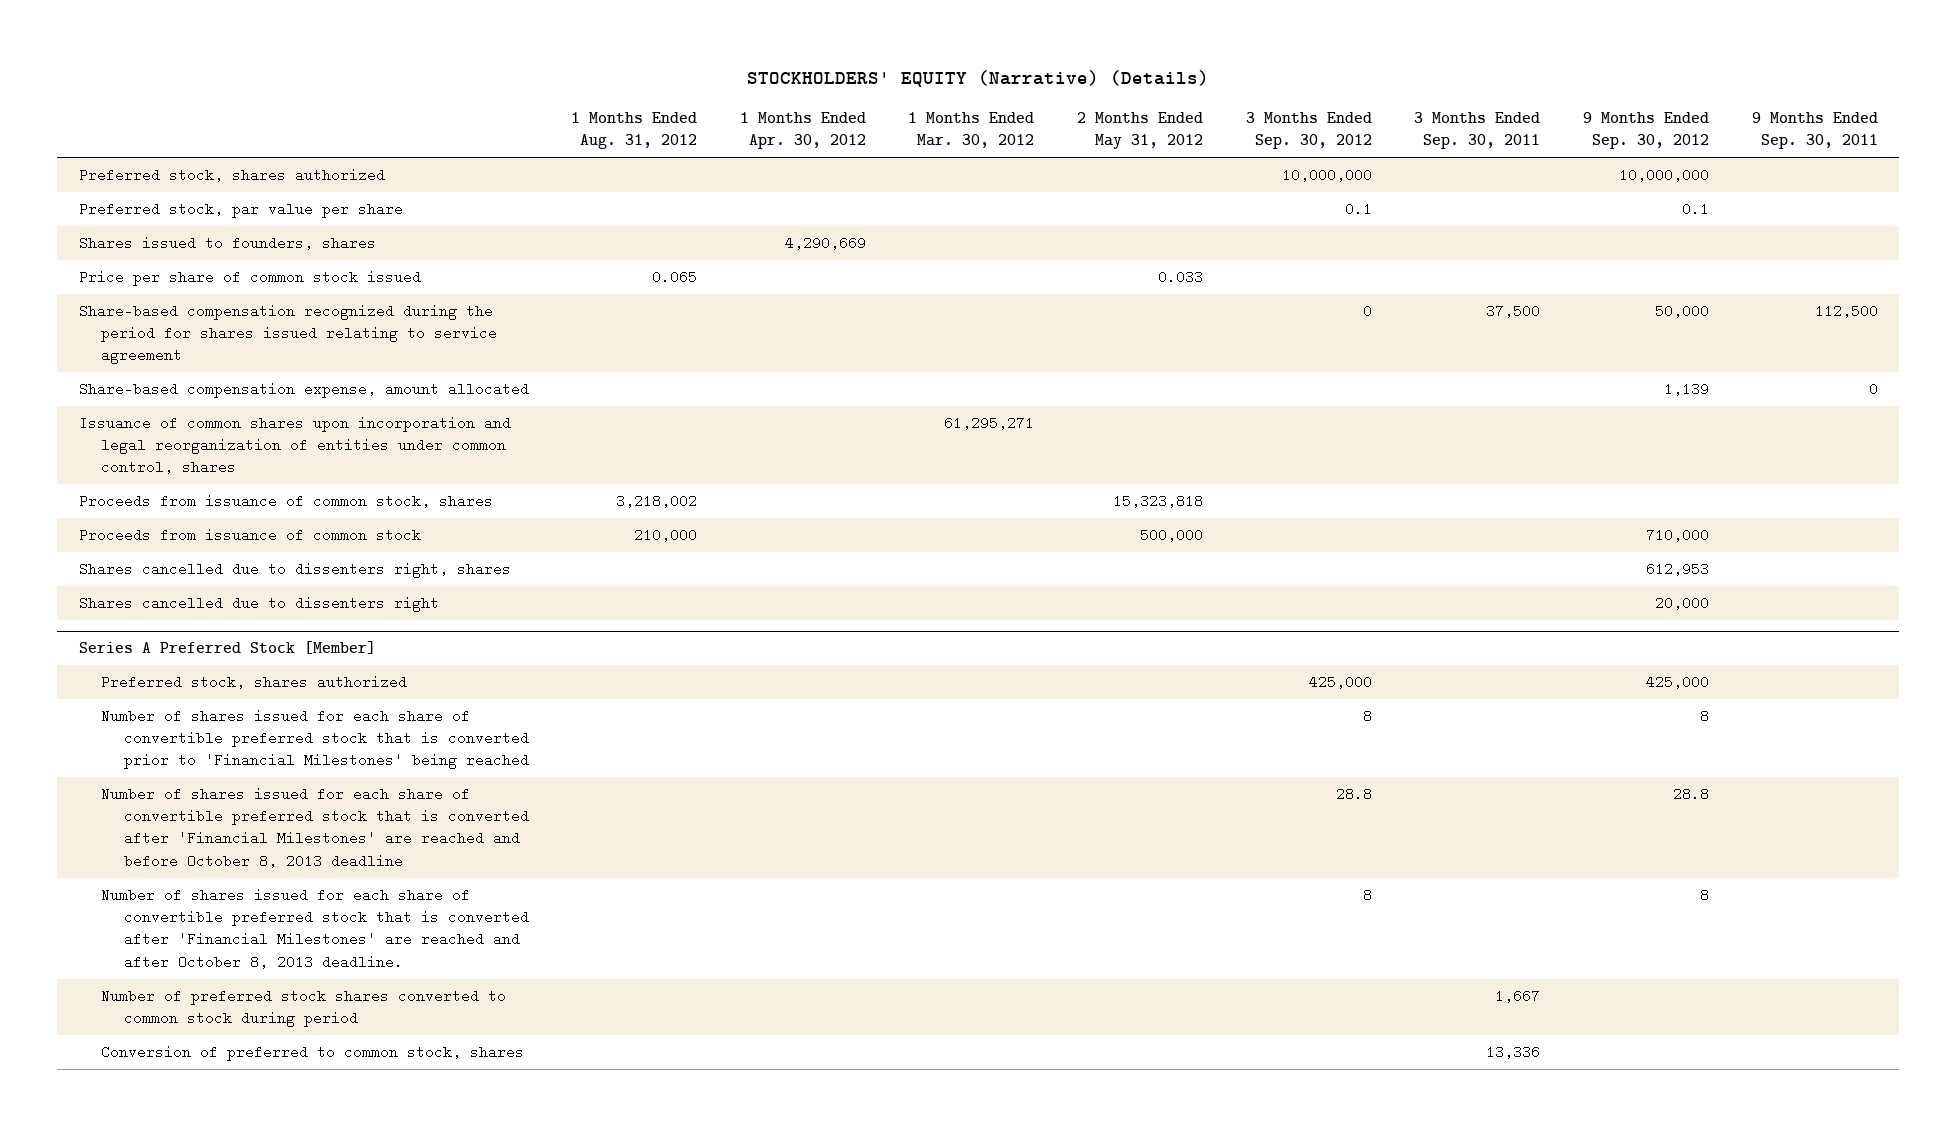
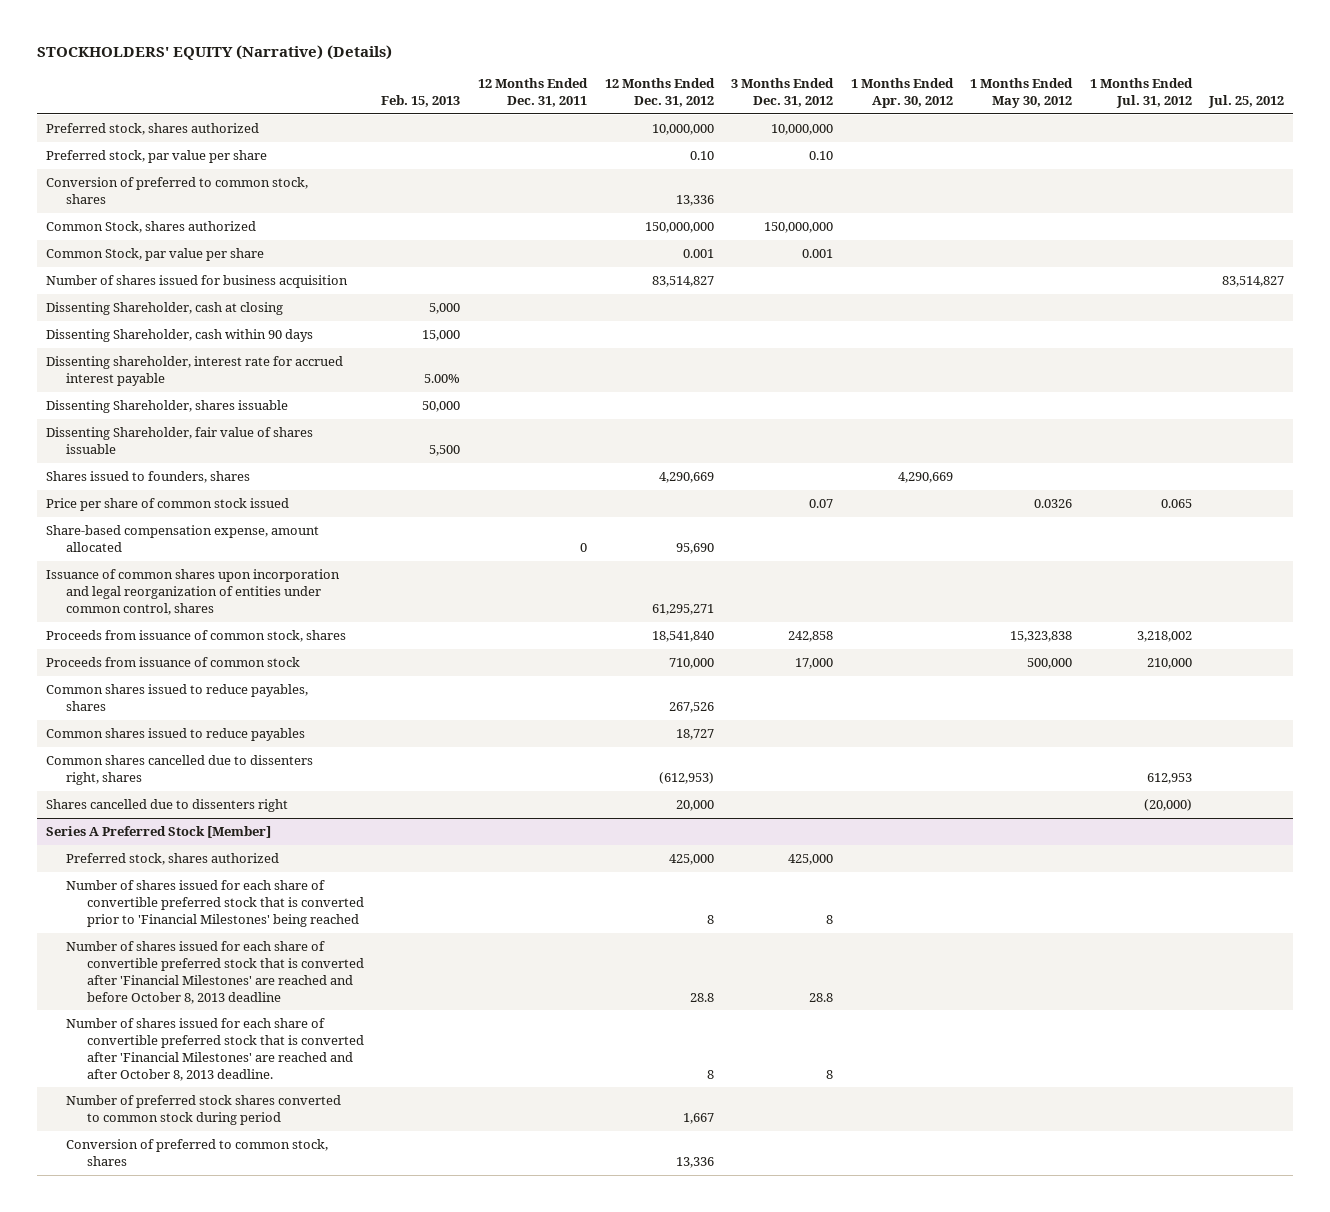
[571,112,698,150] 1 Months Ended Aug. 31, 2012 -> none
[908,112,1035,149] 1 Months Ended Mar. 30, 2012 -> none
[1077,112,1204,150] 2 Months Ended May 31, 2012 -> none
[1245,112,1372,150] 3 Months Ended Sep. 30, 2012 -> none
[1414,112,1541,150] 3 Months Ended Sep. 30, 2011 -> none
[1582,112,1709,150] 9 Months Ended Sep. 30, 2012 -> none
[1751,112,1878,150] 9 Months Ended Sep. 30, 2011 -> none
none -> [381,95,461,108] Feb. 15, 2013
none -> [477,78,588,108] 12 Months Ended Dec. 31, 2011
none -> [604,78,715,108] 12 Months Ended Dec. 31, 2012
none -> [731,78,835,108] 3 Months Ended Dec. 31, 2012
none -> [970,78,1074,109] 1 Months Ended May 30, 2012
none -> [1089,78,1193,109] 1 Months Ended Jul. 31, 2012
none -> [1208,95,1285,109] Jul. 25, 2012
none -> [45,177,308,204] Conversion of preferred to common stock, shares
none -> [45,221,256,234] Common Stock, shares authorized
none -> [45,248,264,262] Common Stock, par value per share
none -> [45,275,348,289] Number of shares issued for business acquisition
none -> [45,302,283,316] Dissenting Shareholder, cash at closing
none -> [45,329,313,343] Dissenting Shareholder, cash within 90 days
none -> [45,356,343,386] Dissenting shareholder, interest rate for accrued interest payable
none -> [45,400,288,414] Dissenting Shareholder, shares issuable
none -> [45,427,313,454] Dissenting Shareholder, fair value of shares issuable
[78,304,498,365] Share-based compensation recognized during the period for shares issued relating to service agreement -> none
none -> [45,684,308,711] Common shares issued to reduce payables, shares
none -> [45,728,305,742] Common shares issued to reduce payables
[78,562,511,579] Shares cancelled due to dissenters right, shares -> [45,755,313,785] Common shares cancelled due to dissenters right, shares

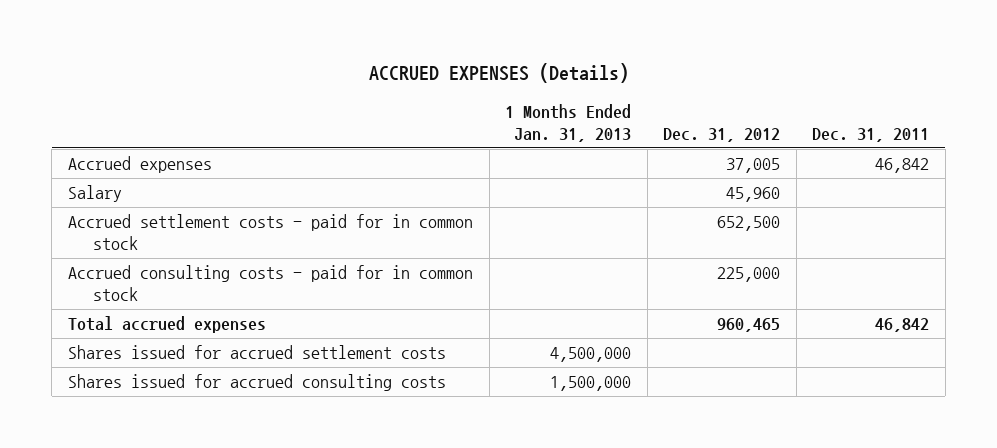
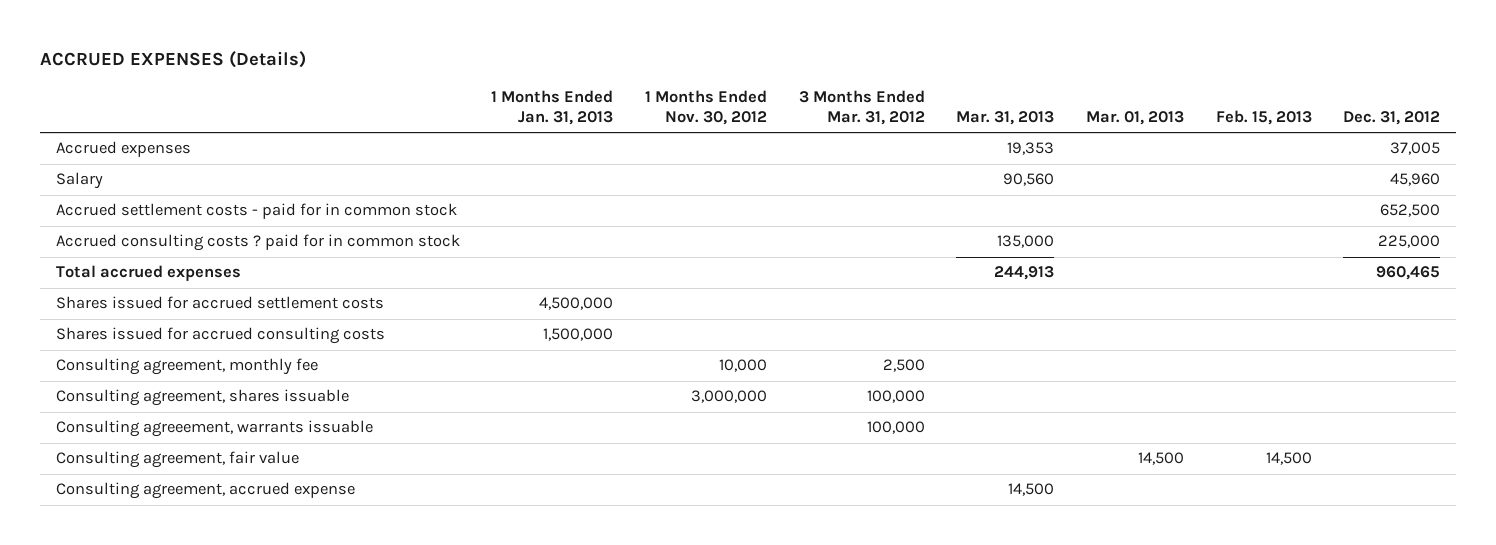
[812,127,930,142] Dec. 31, 2011 -> none
none -> [644,89,767,125] 1 Months Ended Nov. 30, 2012
none -> [798,89,925,125] 3 Months Ended Mar. 31, 2012
none -> [956,110,1055,125] Mar. 31, 2013
none -> [1085,110,1184,125] Mar. 01, 2013
none -> [1215,109,1312,125] Feb. 15, 2013
[67,265,473,302] Accrued consulting costs - paid for in common stock -> [55,234,460,252] Accrued consulting costs ? paid for in common stock
none -> [55,358,318,376] Consulting agreement, monthly fee
none -> [55,389,349,407] Consulting agreement, shares issuable
none -> [55,420,373,438] Consulting agreeement, warrants issuable
none -> [55,451,299,469] Consulting agreement, fair value
none -> [55,482,355,500] Consulting agreement, accrued expense

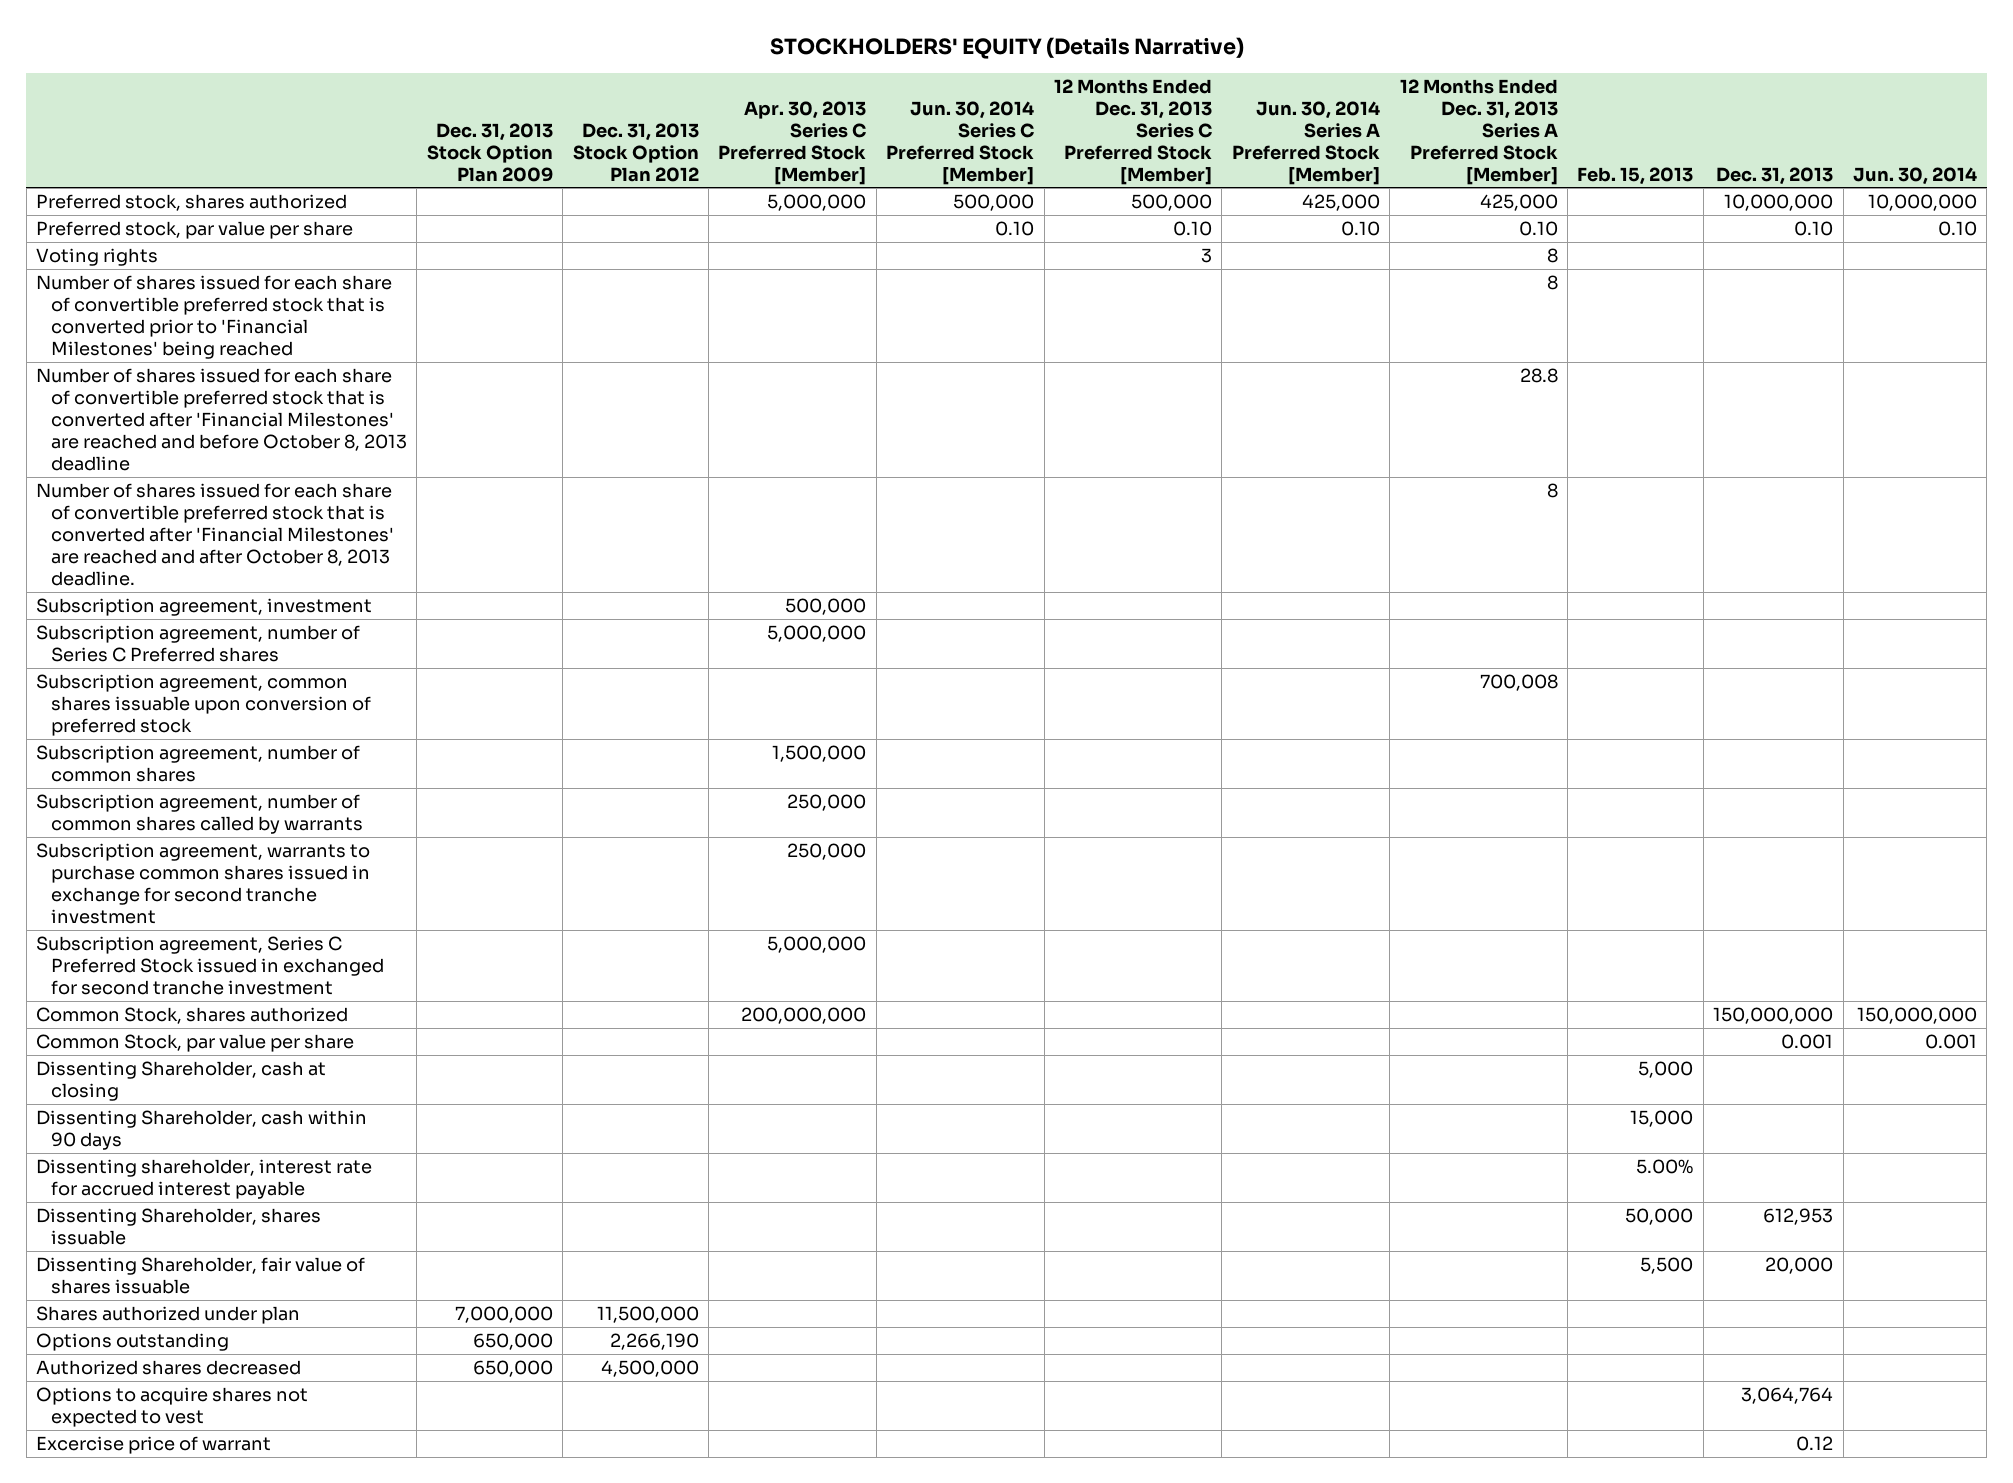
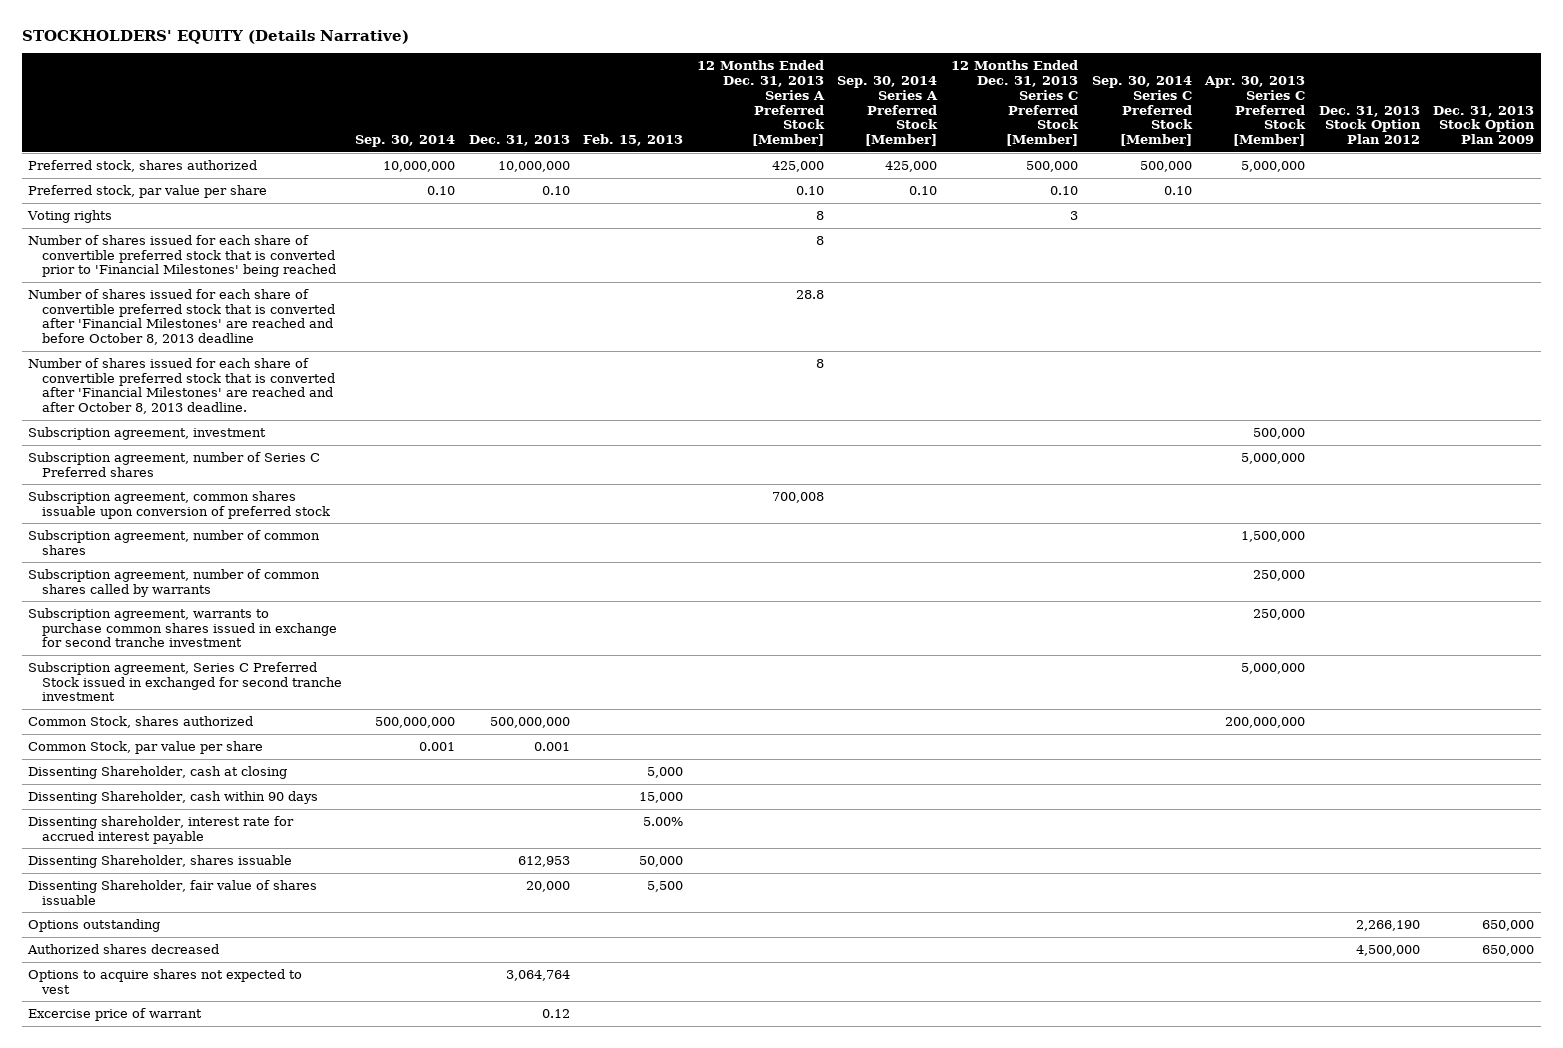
[886,100,1035,185] Jun. 30, 2014 Series C Preferred Stock [Member] -> none
[1231,100,1380,185] Jun. 30, 2014 Series A Preferred Stock [Member] -> none
[1853,166,1978,185] Jun. 30, 2014 -> none
none -> [355,135,456,148] Sep. 30, 2014
none -> [837,76,939,147] Sep. 30, 2014 Series A Preferred Stock [Member]
none -> [1091,76,1193,147] Sep. 30, 2014 Series C Preferred Stock [Member]
[1713,1007,1834,1025] 150,000,000 -> [489,716,570,728] 500,000,000
[36,1306,301,1325] Shares authorized under plan -> none

